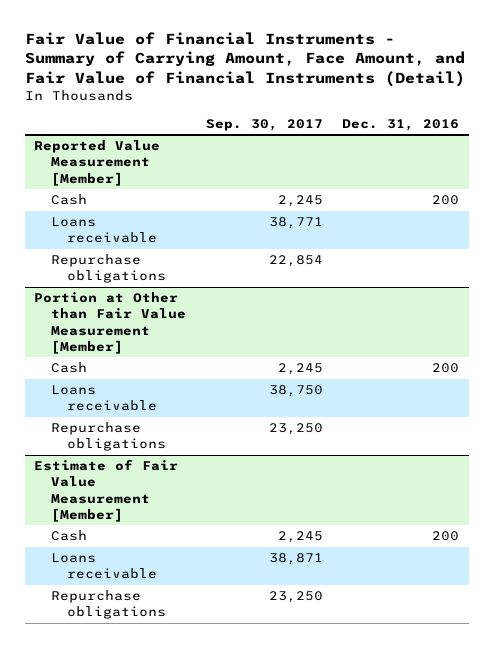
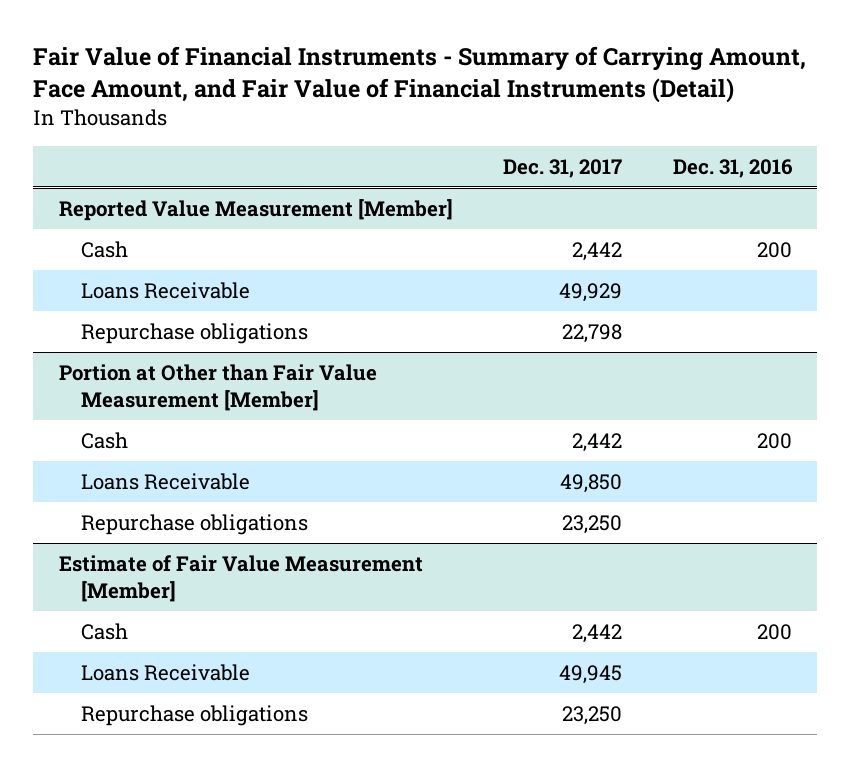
[205,118,323,131] Sep. 30, 2017 -> none
none -> [503,158,623,178] Dec. 31, 2017
[50,217,158,244] Loans receivable -> [81,281,251,299] Loans Receivable
[50,385,158,412] Loans receivable -> [81,472,251,490] Loans Receivable
[50,553,158,580] Loans receivable -> [81,663,251,681] Loans Receivable

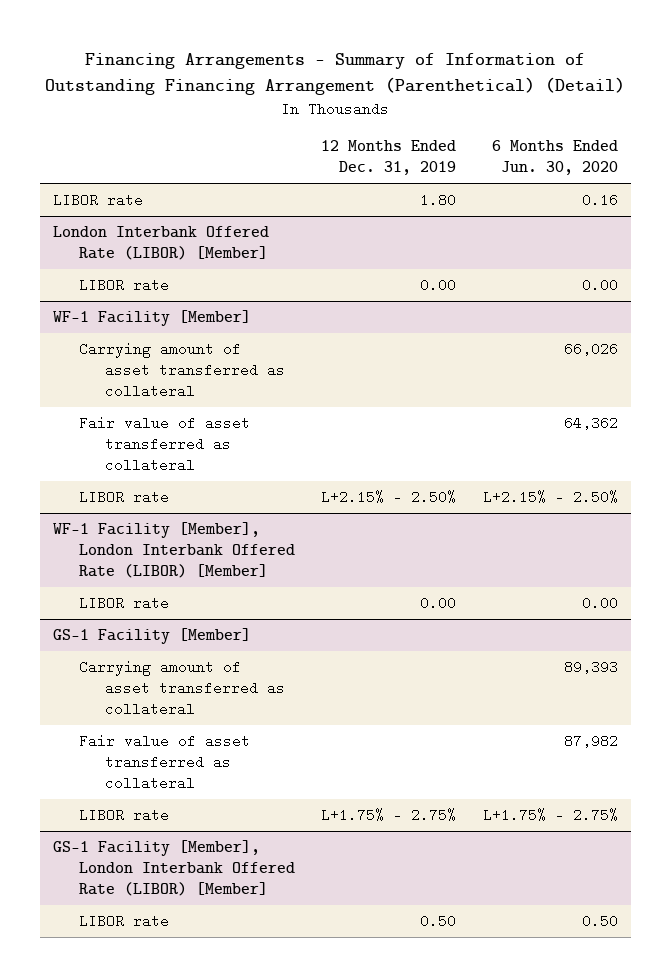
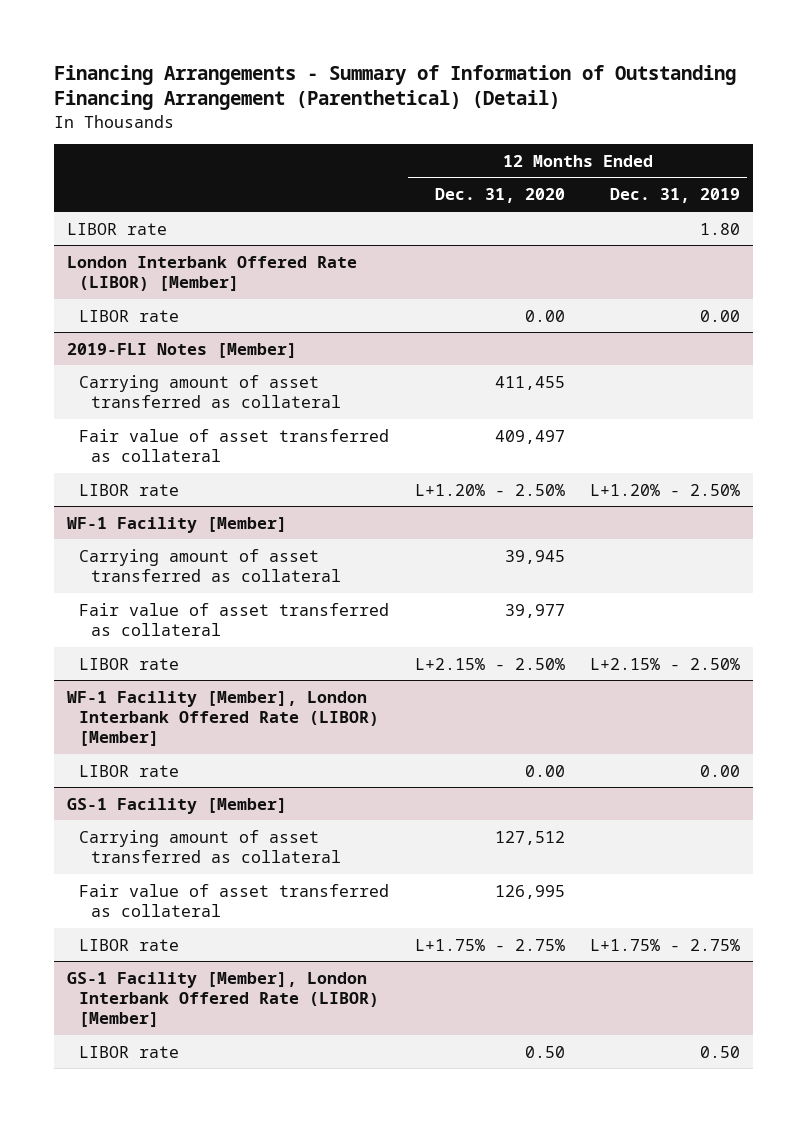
[491,140,618,176] 6 Months Ended Jun. 30, 2020 -> none
none -> [434,188,565,204] Dec. 31, 2020
none -> [66,342,297,358] 2019-FLI Notes [Member]
none -> [79,374,342,409] Carrying amount of asset transferred as collateral
none -> [79,428,390,463] Fair value of asset transferred as collateral
none -> [79,483,180,496] LIBOR rate

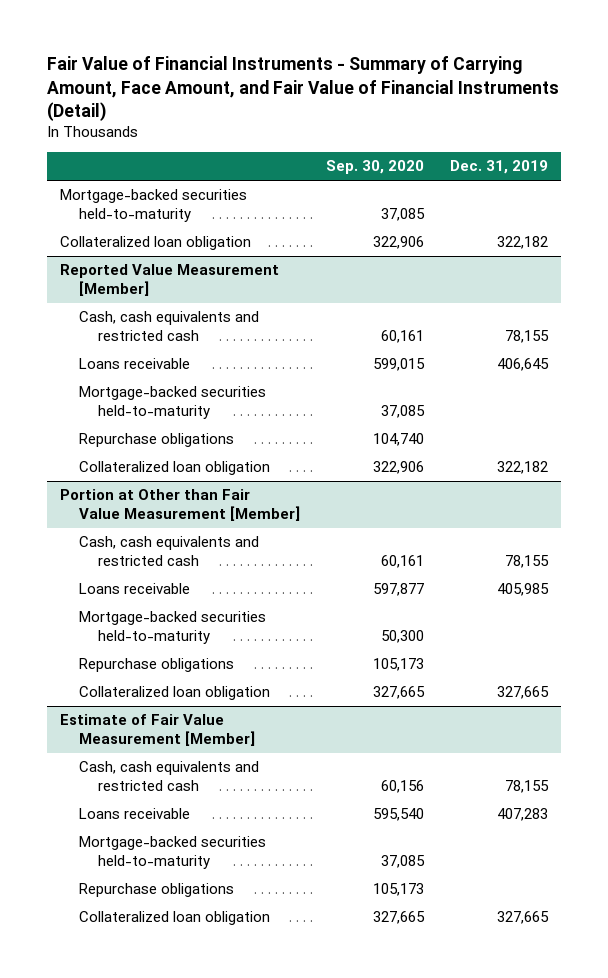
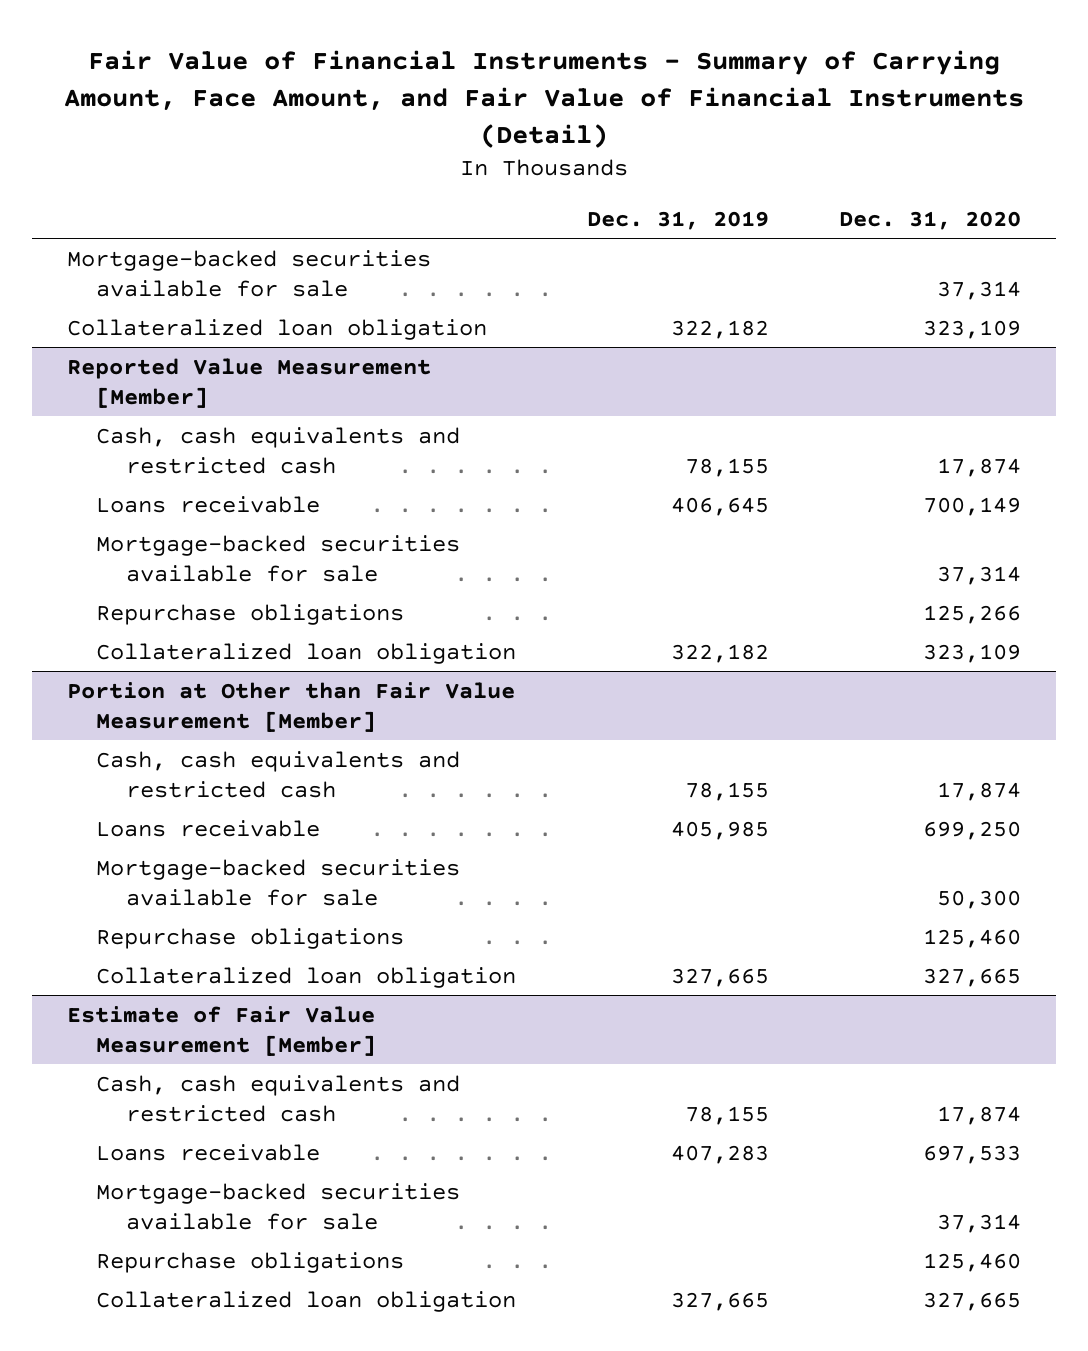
[325,160,424,175] Sep. 30, 2020 -> none
none -> [838,210,1021,230] Dec. 31, 2020
[59,189,247,223] Mortgage-backed securities held-to-maturity -> [66,249,431,297] Mortgage-backed securities available for sale
[78,386,266,420] Mortgage-backed securities held-to-maturity -> [96,534,461,582] Mortgage-backed securities available for sale
[78,611,266,645] Mortgage-backed securities held-to-maturity -> [96,858,461,906] Mortgage-backed securities available for sale
[78,836,266,870] Mortgage-backed securities held-to-maturity -> [96,1182,461,1230] Mortgage-backed securities available for sale

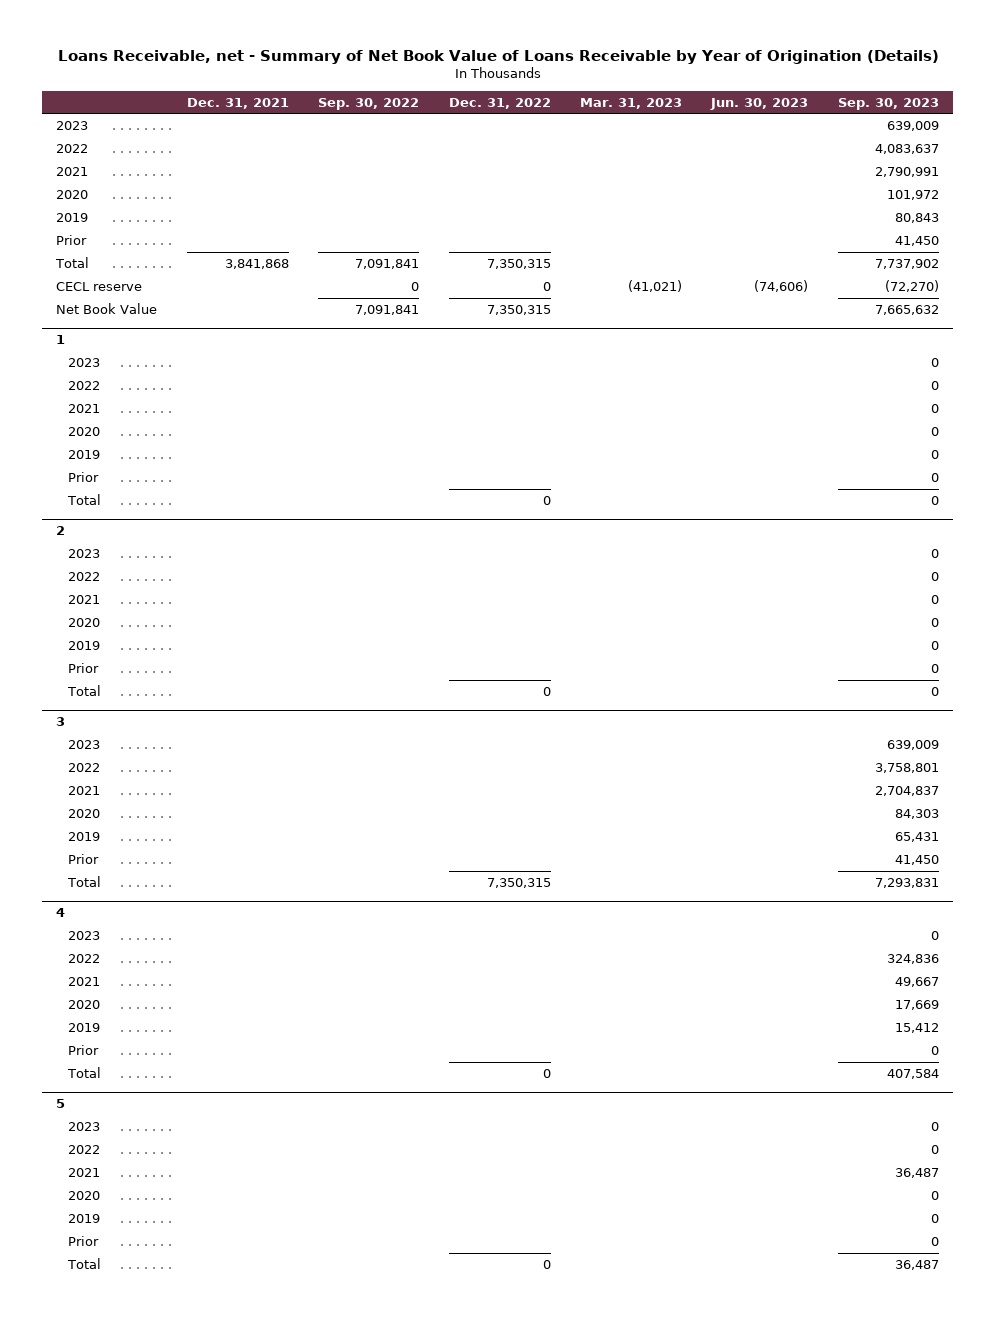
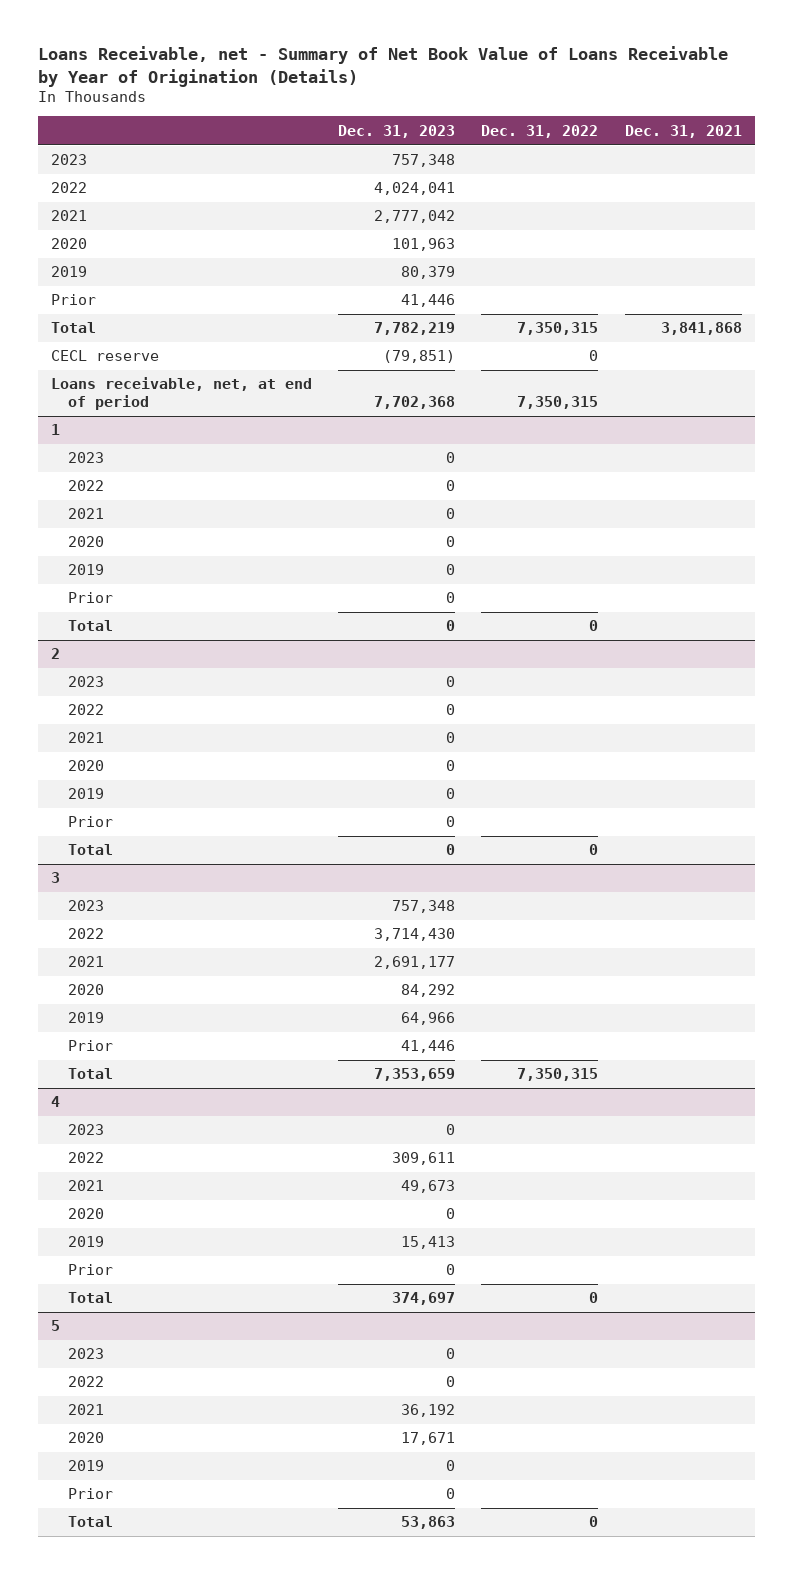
[318,97,420,110] Sep. 30, 2022 -> none
[579,97,682,109] Mar. 31, 2023 -> none
[710,97,809,110] Jun. 30, 2023 -> none
[837,97,939,110] Sep. 30, 2023 -> none
none -> [338,124,456,138] Dec. 31, 2023
[56,302,158,314] Net Book Value -> [50,377,312,411] Loans receivable, net, at end of period

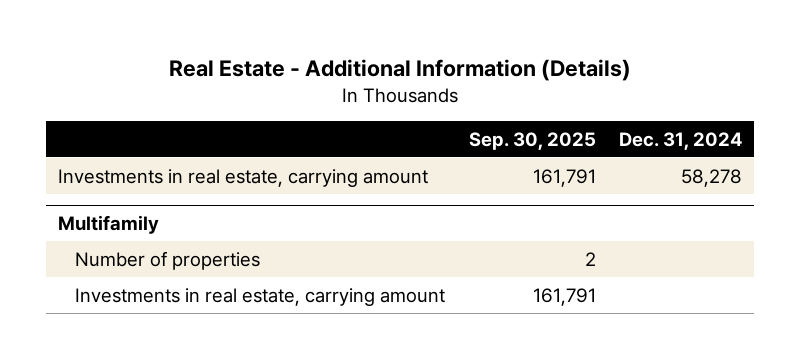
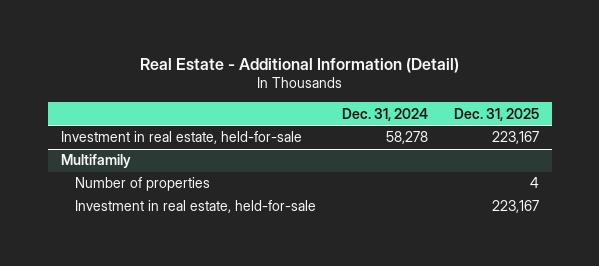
[169,59,632,82] Real Estate - Additional Information (Details) -> [139,57,459,73] Real Estate - Additional Information (Detail)
[468,131,596,150] Sep. 30, 2025 -> none
none -> [453,107,539,121] Dec. 31, 2025
[58,168,429,187] Investments in real estate, carrying amount -> [60,131,302,145] Investment in real estate, held-for-sale
[74,287,445,306] Investments in real estate, carrying amount -> [74,200,316,214] Investment in real estate, held-for-sale

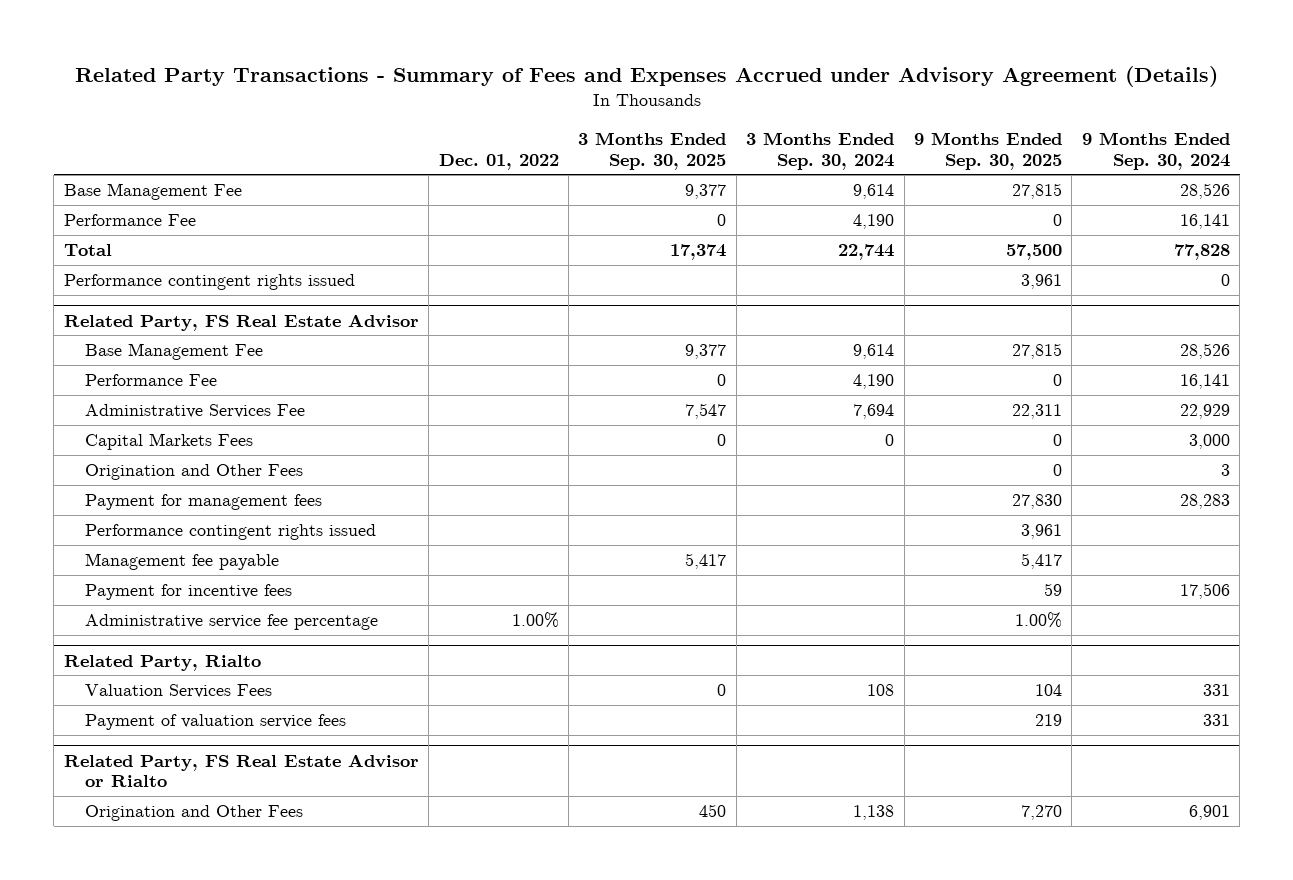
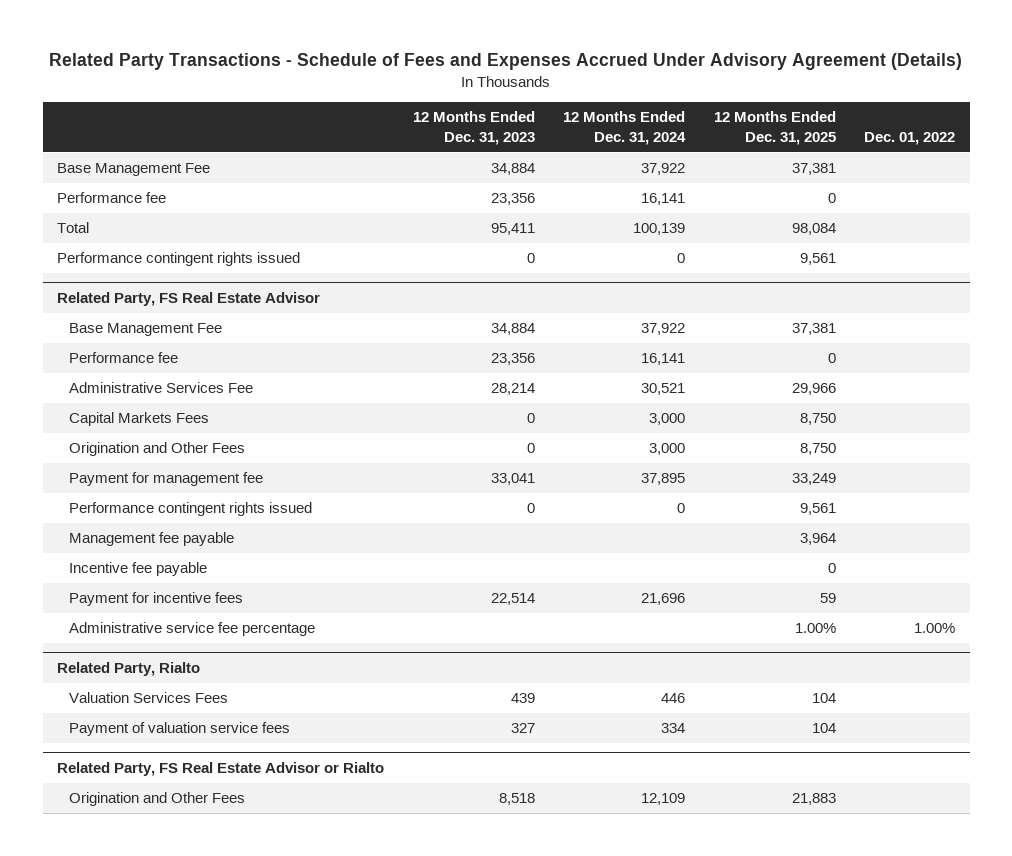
[74,65,1218,87] Related Party Transactions - Summary of Fees and Expenses Accrued under Advisory Agreement (Details) -> [49,53,963,71] Related Party Transactions - Schedule of Fees and Expenses Accrued Under Advisory Agreement (Details)
[578,131,727,170] 3 Months Ended Sep. 30, 2025 -> none
[746,131,895,170] 3 Months Ended Sep. 30, 2024 -> none
[913,131,1062,170] 9 Months Ended Sep. 30, 2025 -> none
[1081,131,1230,170] 9 Months Ended Sep. 30, 2024 -> none
none -> [412,111,535,146] 12 Months Ended Dec. 31, 2023
none -> [563,111,687,146] 12 Months Ended Dec. 31, 2024
none -> [713,111,836,146] 12 Months Ended Dec. 31, 2025
[63,214,196,227] Performance Fee -> [56,192,166,204] Performance fee
[84,374,217,387] Performance Fee -> [68,352,178,364] Performance fee
[84,494,322,511] Payment for management fees -> [68,472,263,487] Payment for management fee
none -> [68,562,207,577] Incentive fee payable

